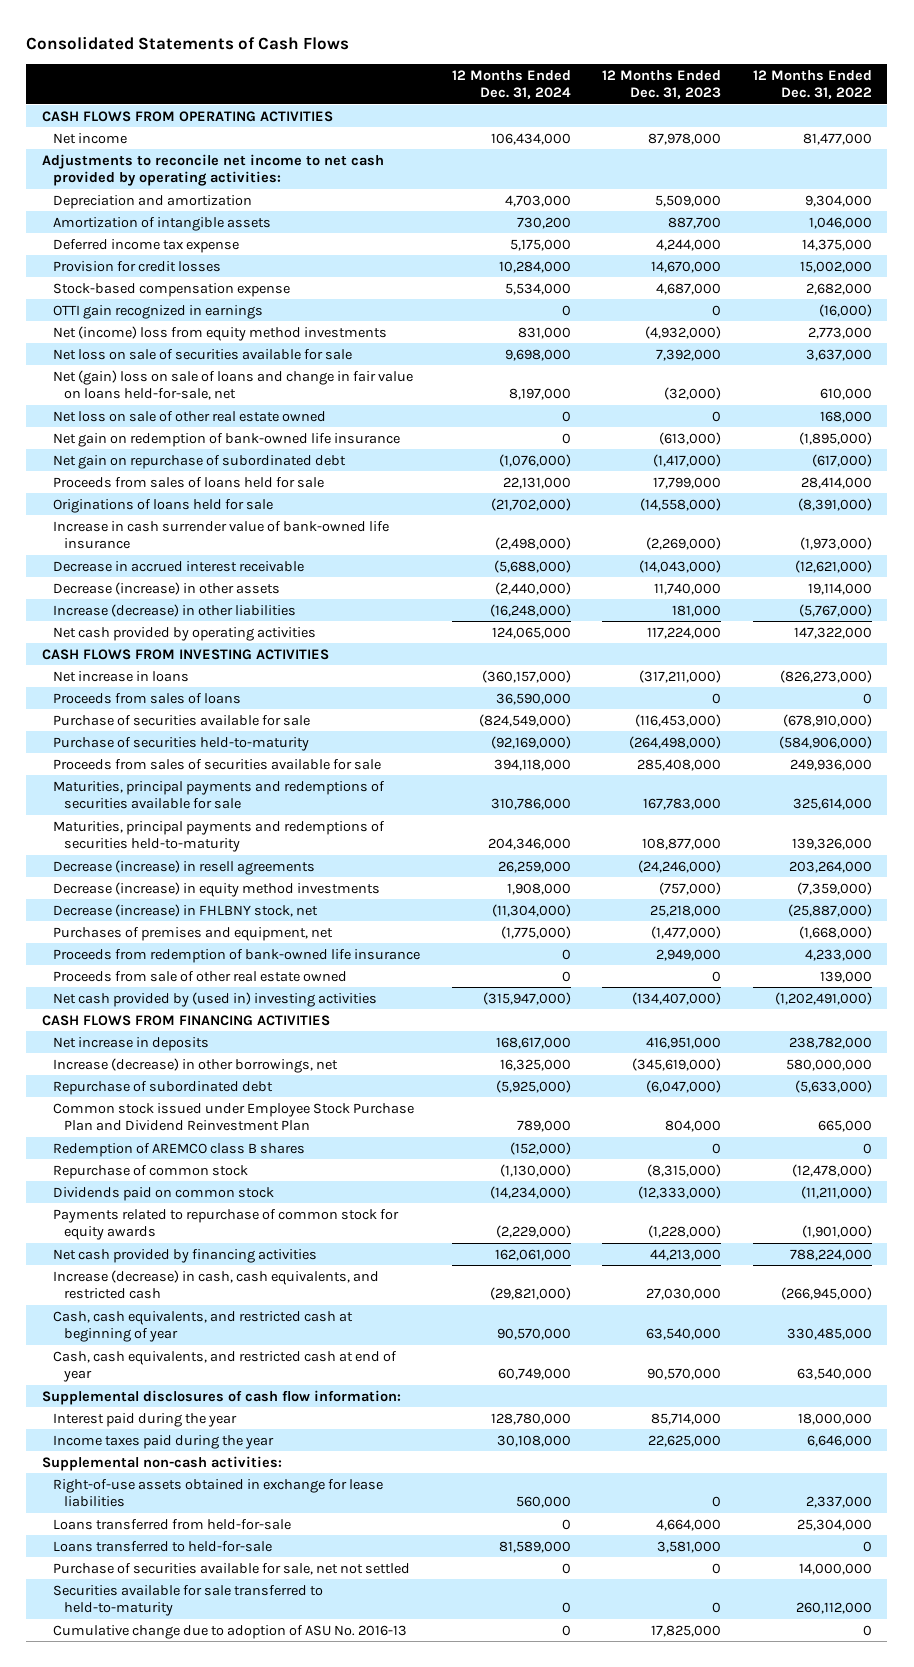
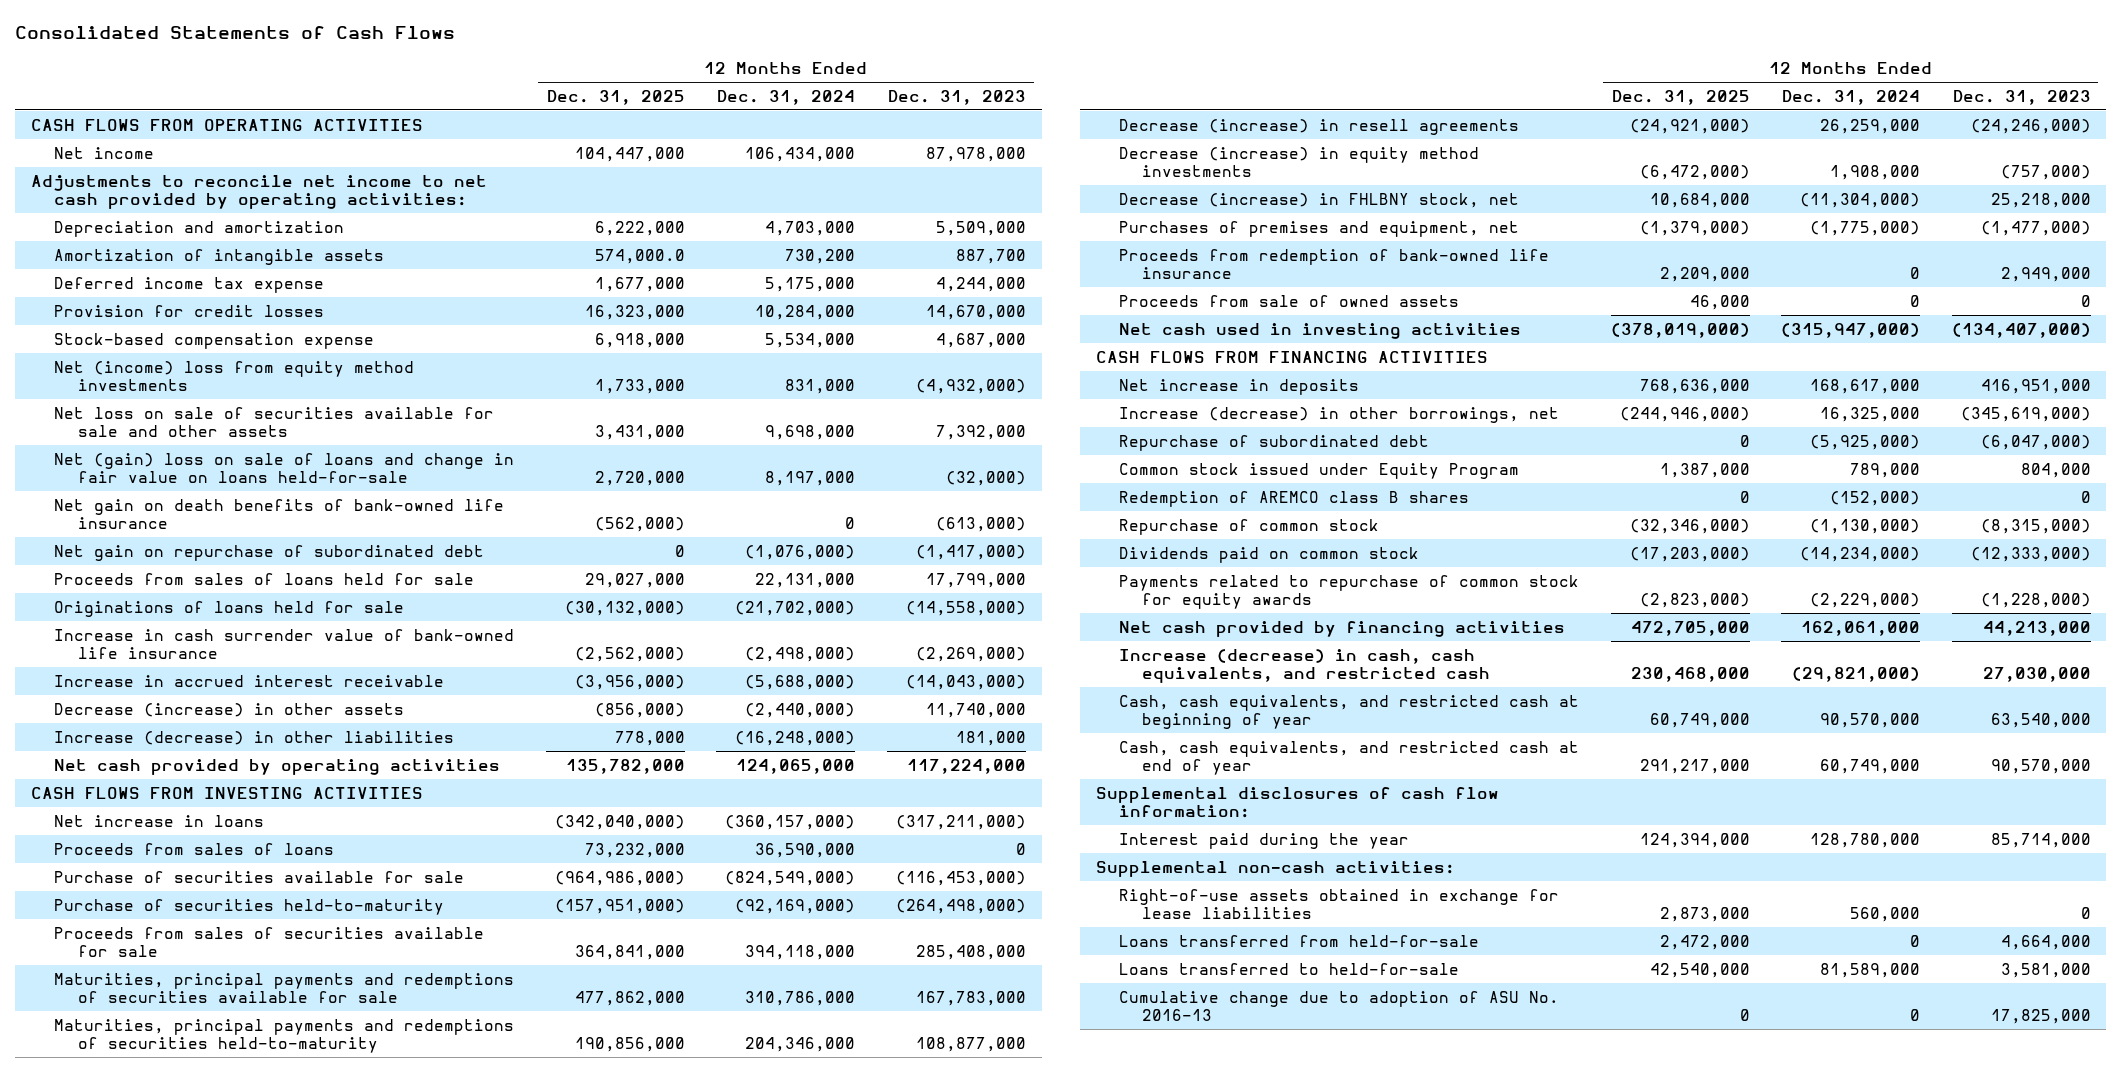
[752,69,872,100] 12 Months Ended Dec. 31, 2022 -> none
none -> [546,89,685,105] Dec. 31, 2025
[53,304,264,319] OTTI gain recognized in earnings -> none
[53,410,327,422] Net loss on sale of other real estate owned -> none
[53,348,353,360] Net loss on sale of securities available for sale -> [54,406,495,437] Net loss on sale of securities available for sale and other assets
[53,369,414,401] Net (gain) loss on sale of loans and change in fair value on loans held-for-sale, net -> [54,452,515,483] Net (gain) loss on sale of loans and change in fair value on loans held-for-sale
[53,432,401,447] Net gain on redemption of bank-owned life insurance -> [54,498,505,529] Net gain on death benefits of bank-owned life insurance
[53,560,305,572] Decrease in accrued interest receivable -> [54,674,445,687] Increase in accrued interest receivable
[53,970,348,982] Proceeds from sale of other real estate owned -> [1119,294,1460,307] Proceeds from sale of owned assets
[53,991,378,1007] Net cash provided by (used in) investing activities -> [1119,322,1522,339] Net cash used in investing activities
[53,1102,415,1132] Common stock issued under Employee Stock Purchase Plan and Dividend Reinvestment Plan -> [1119,462,1520,479] Common stock issued under Equity Program
[53,1434,275,1449] Income taxes paid during the year -> none
[53,1562,411,1575] Purchase of securities available for sale, net not settled -> none
[53,1584,324,1617] Securities available for sale transferred to held-to-maturity -> none

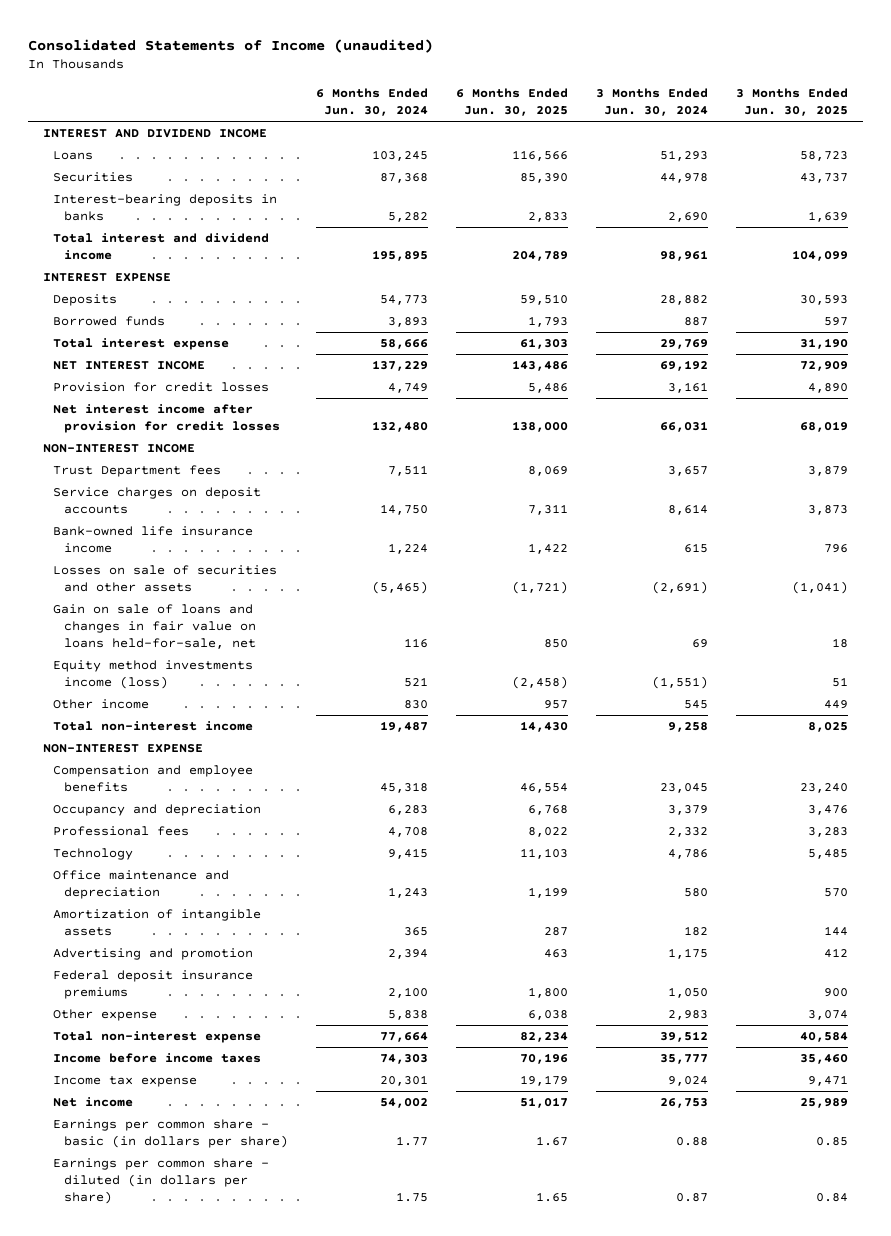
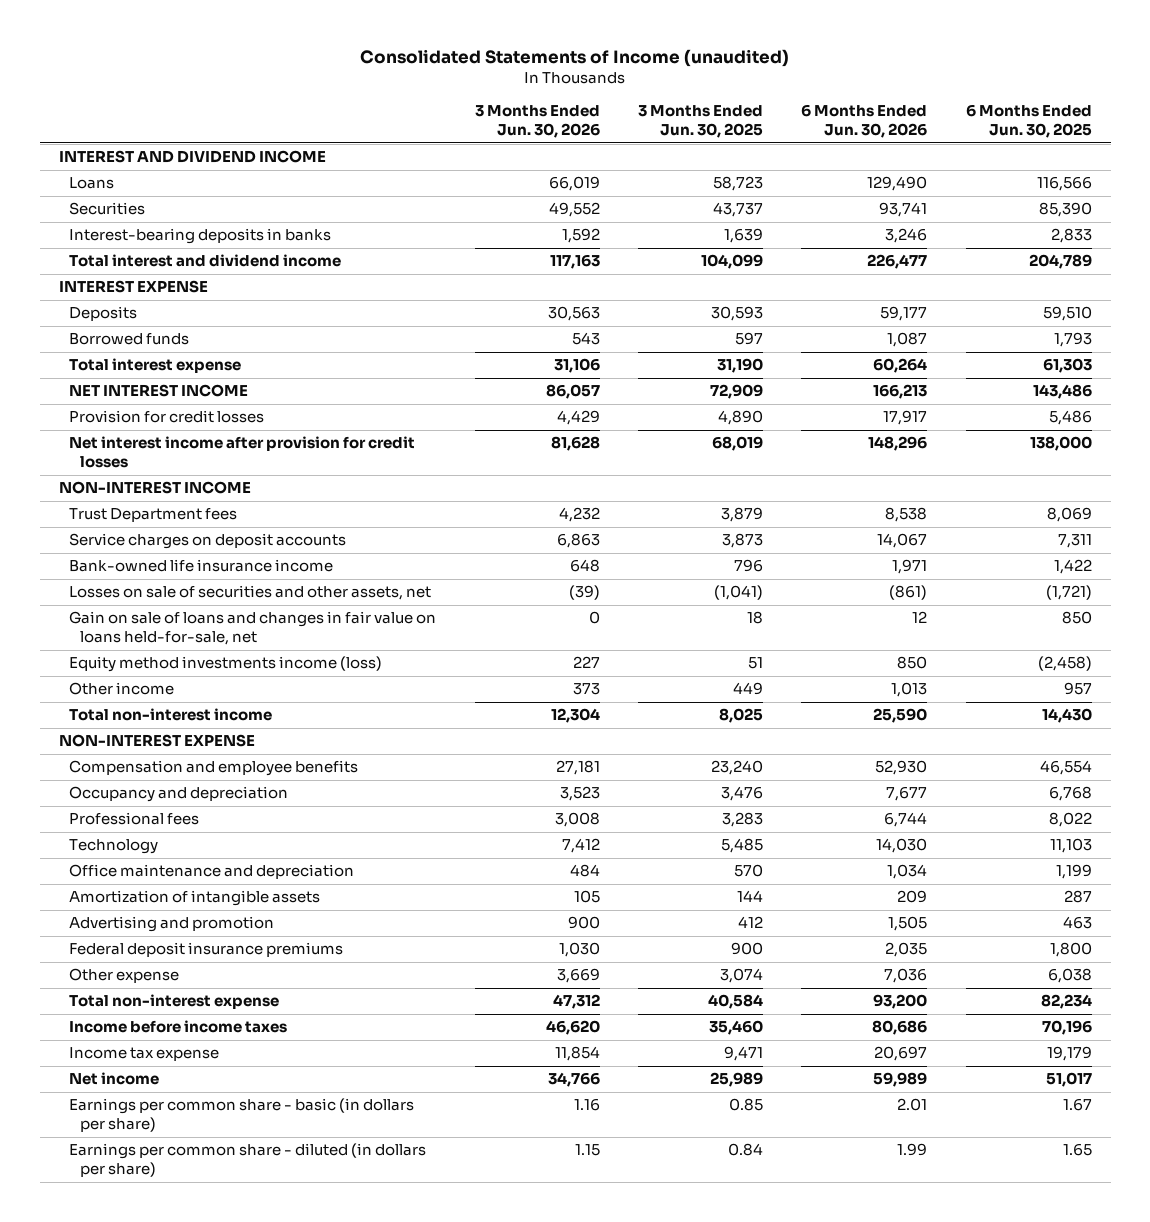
[316,88,429,116] 6 Months Ended Jun. 30, 2024 -> none
[596,88,709,116] 3 Months Ended Jun. 30, 2024 -> none
none -> [474,105,600,139] 3 Months Ended Jun. 30, 2026
none -> [801,104,928,139] 6 Months Ended Jun. 30, 2026
[53,565,278,593] Losses on sale of securities and other assets -> [69,585,432,601] Losses on sale of securities and other assets, net

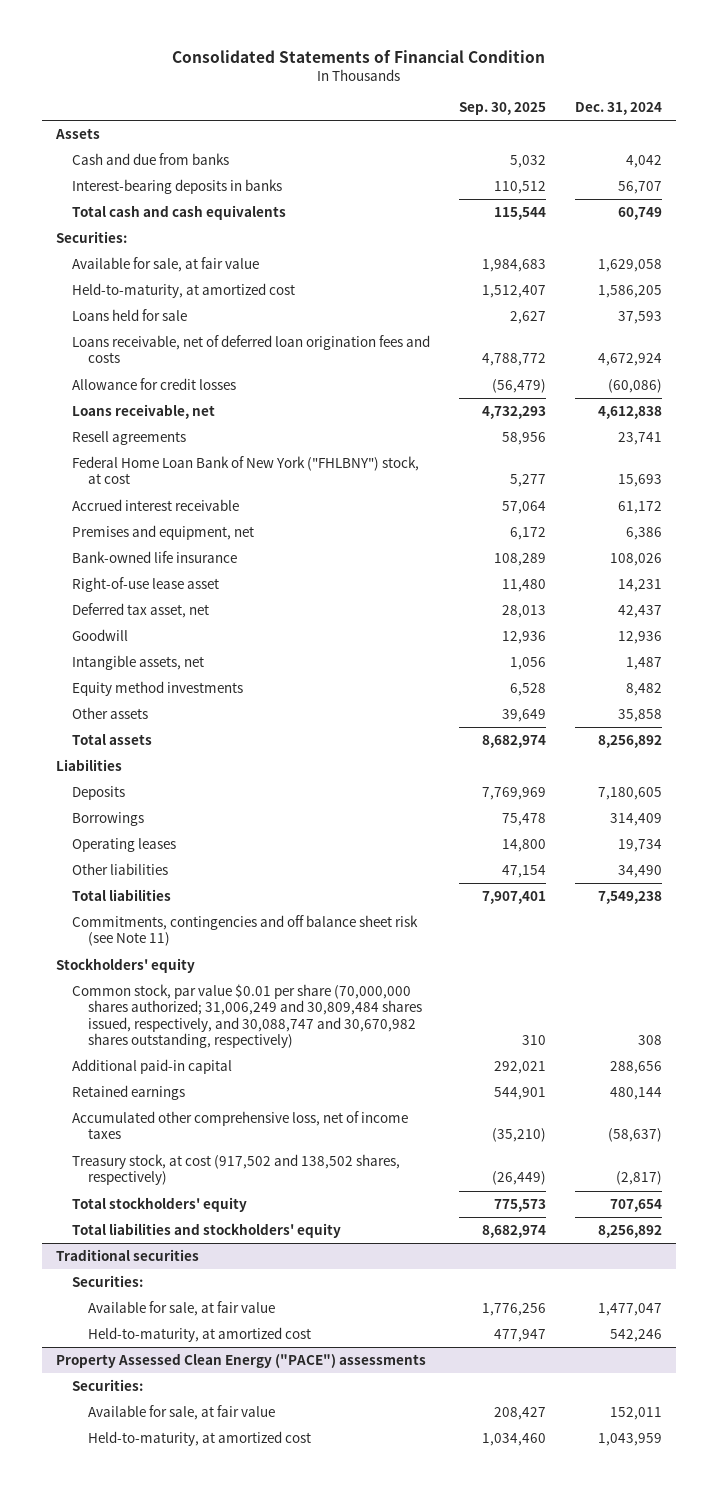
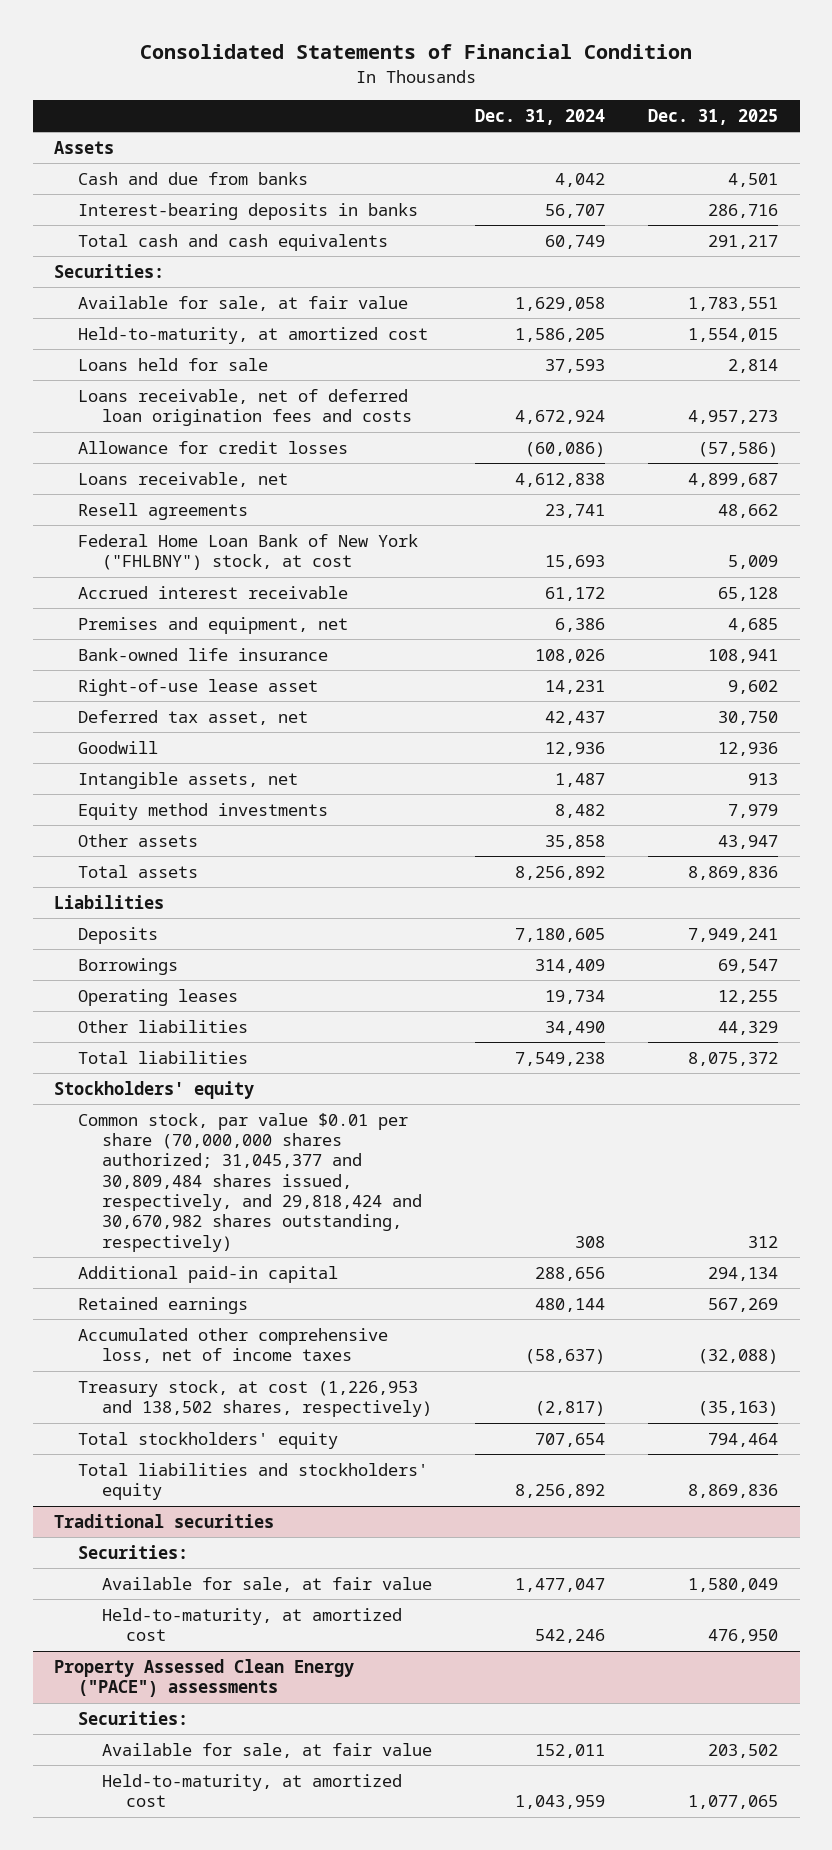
[458,102,546,116] Sep. 30, 2025 -> none
none -> [648,108,779,125] Dec. 31, 2025
[72,914,419,947] Commitments, contingencies and off balance sheet risk (see Note 11) -> none
[72,983,422,1049] Common stock, par value $0.01 per share (70,000,000 shares authorized; 31,006,249 and 30,809,484 shares issued, respectively, and 30,088,747 and 30,670,982 shares outstanding, respectively) -> [78,1112,422,1252] Common stock, par value $0.01 per share (70,000,000 shares authorized; 31,045,377 and 30,809,484 shares issued, respectively, and 29,818,424 and 30,670,982 shares outstanding, respectively)
[72,1153,401,1186] Treasury stock, at cost (917,502 and 138,502 shares, respectively) -> [78,1379,432,1418] Treasury stock, at cost (1,226,953 and 138,502 shares, respectively)

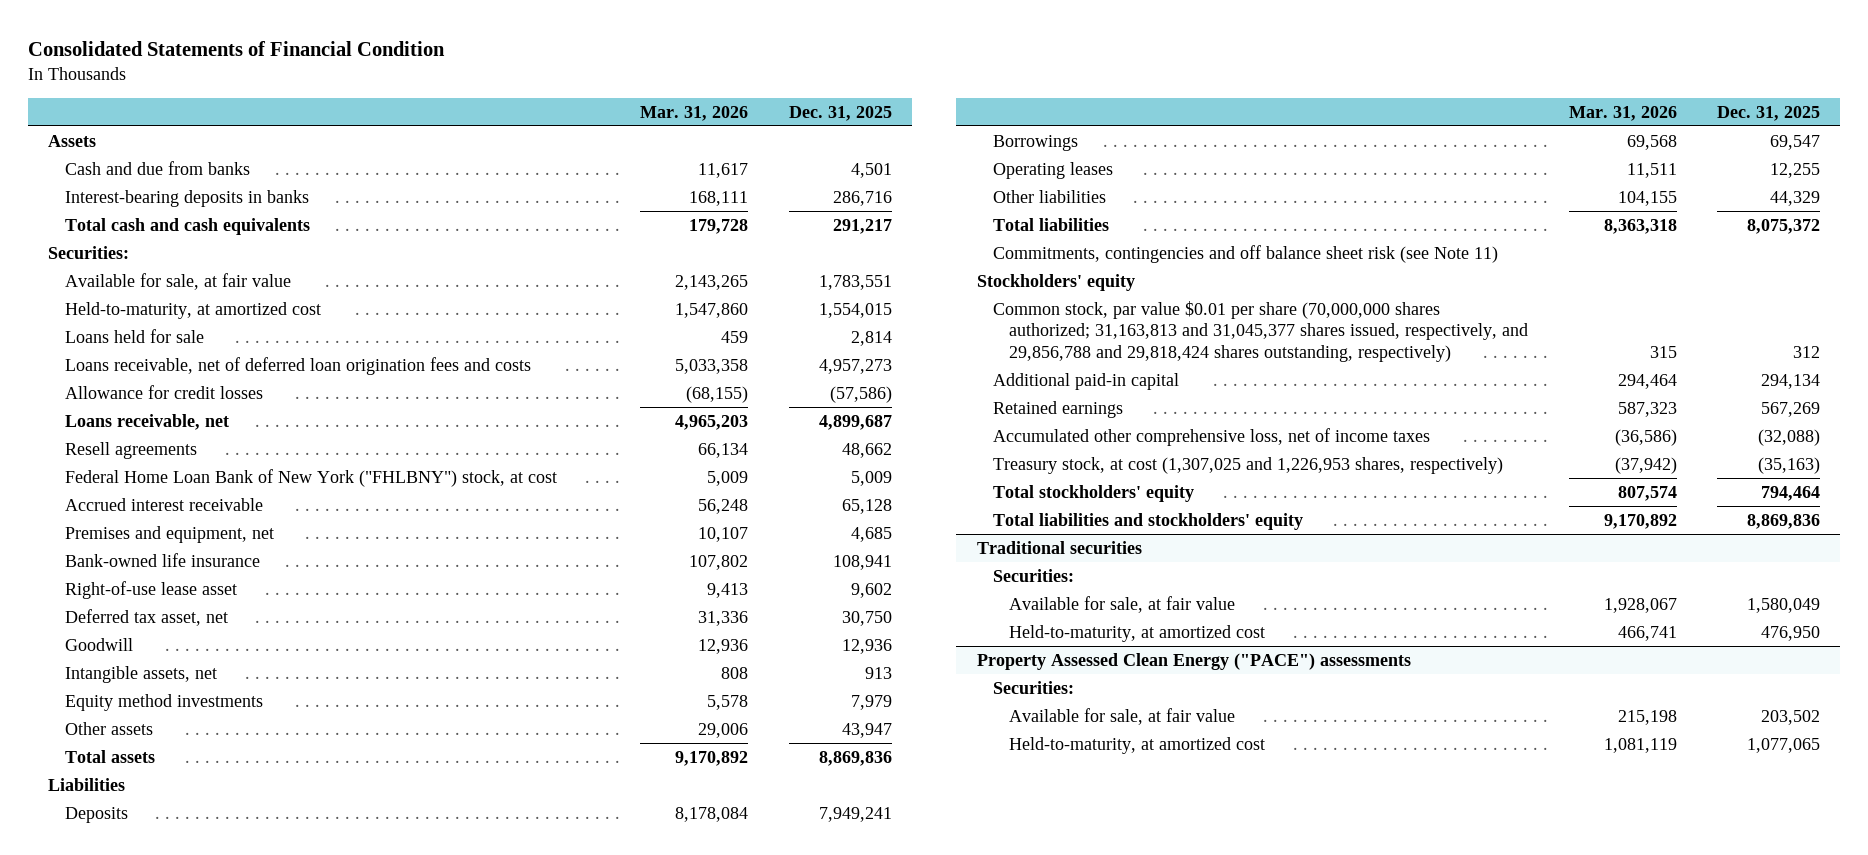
[474,108,605,125] Dec. 31, 2024 -> none
none -> [640,105,749,121] Mar. 31, 2026
none -> [992,244,1498,263] Commitments, contingencies and off balance sheet risk (see Note 11)
[78,1112,422,1252] Common stock, par value $0.01 per share (70,000,000 shares authorized; 31,045,377 and 30,809,484 shares issued, respectively, and 29,818,424 and 30,670,982 shares outstanding, respectively) -> [992,300,1529,362] Common stock, par value $0.01 per share (70,000,000 shares authorized; 31,163,813 and 31,045,377 shares issued, respectively, and 29,856,788 and 29,818,424 shares outstanding, respectively)
[78,1379,432,1418] Treasury stock, at cost (1,226,953 and 138,502 shares, respectively) -> [992,456,1503,474] Treasury stock, at cost (1,307,025 and 1,226,953 shares, respectively)

